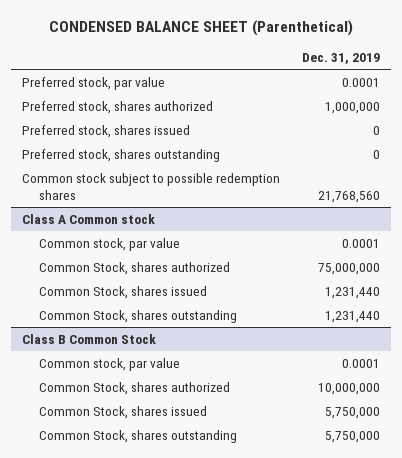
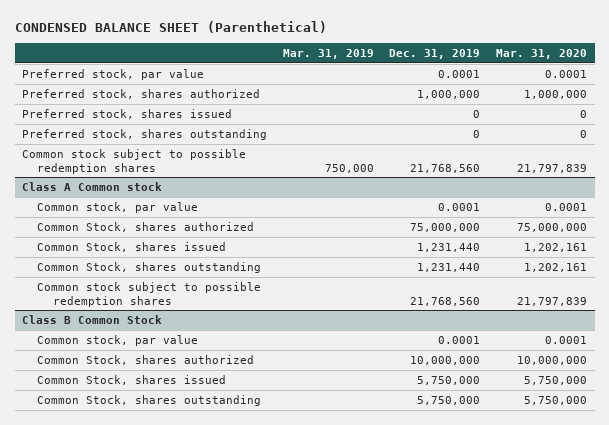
none -> [282,49,374,60] Mar. 31, 2019
none -> [495,49,587,60] Mar. 31, 2020
none -> [37,281,262,307] Common stock subject to possible redemption shares

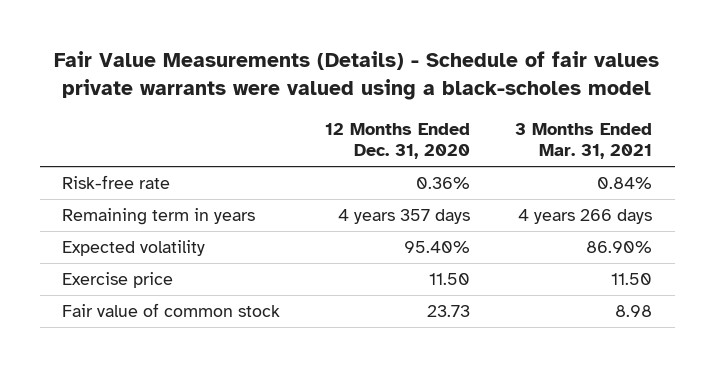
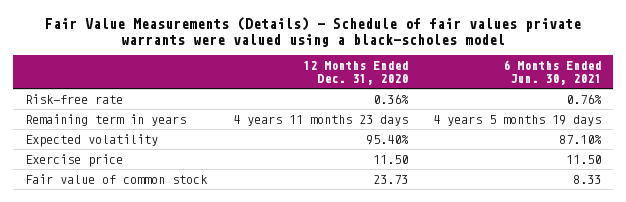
[515,122,653,160] 3 Months Ended Mar. 31, 2021 -> none
none -> [502,60,601,86] 6 Months Ended Jun. 30, 2021
[338,209,471,225] 4 years 357 days -> [232,114,408,126] 4 years 11 months 23 days

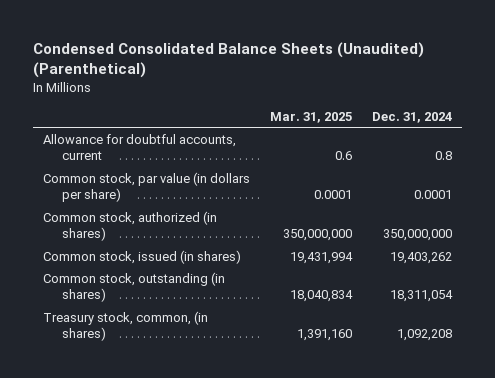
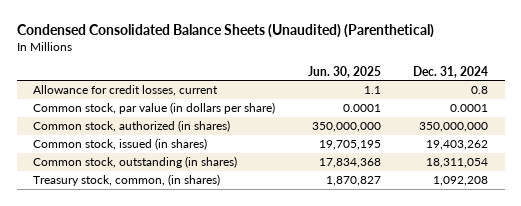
[270,111,353,123] Mar. 31, 2025 -> none
none -> [307,65,381,78] Jun. 30, 2025
[43,133,237,161] Allowance for doubtful accounts, current -> [32,85,218,97] Allowance for credit losses, current

